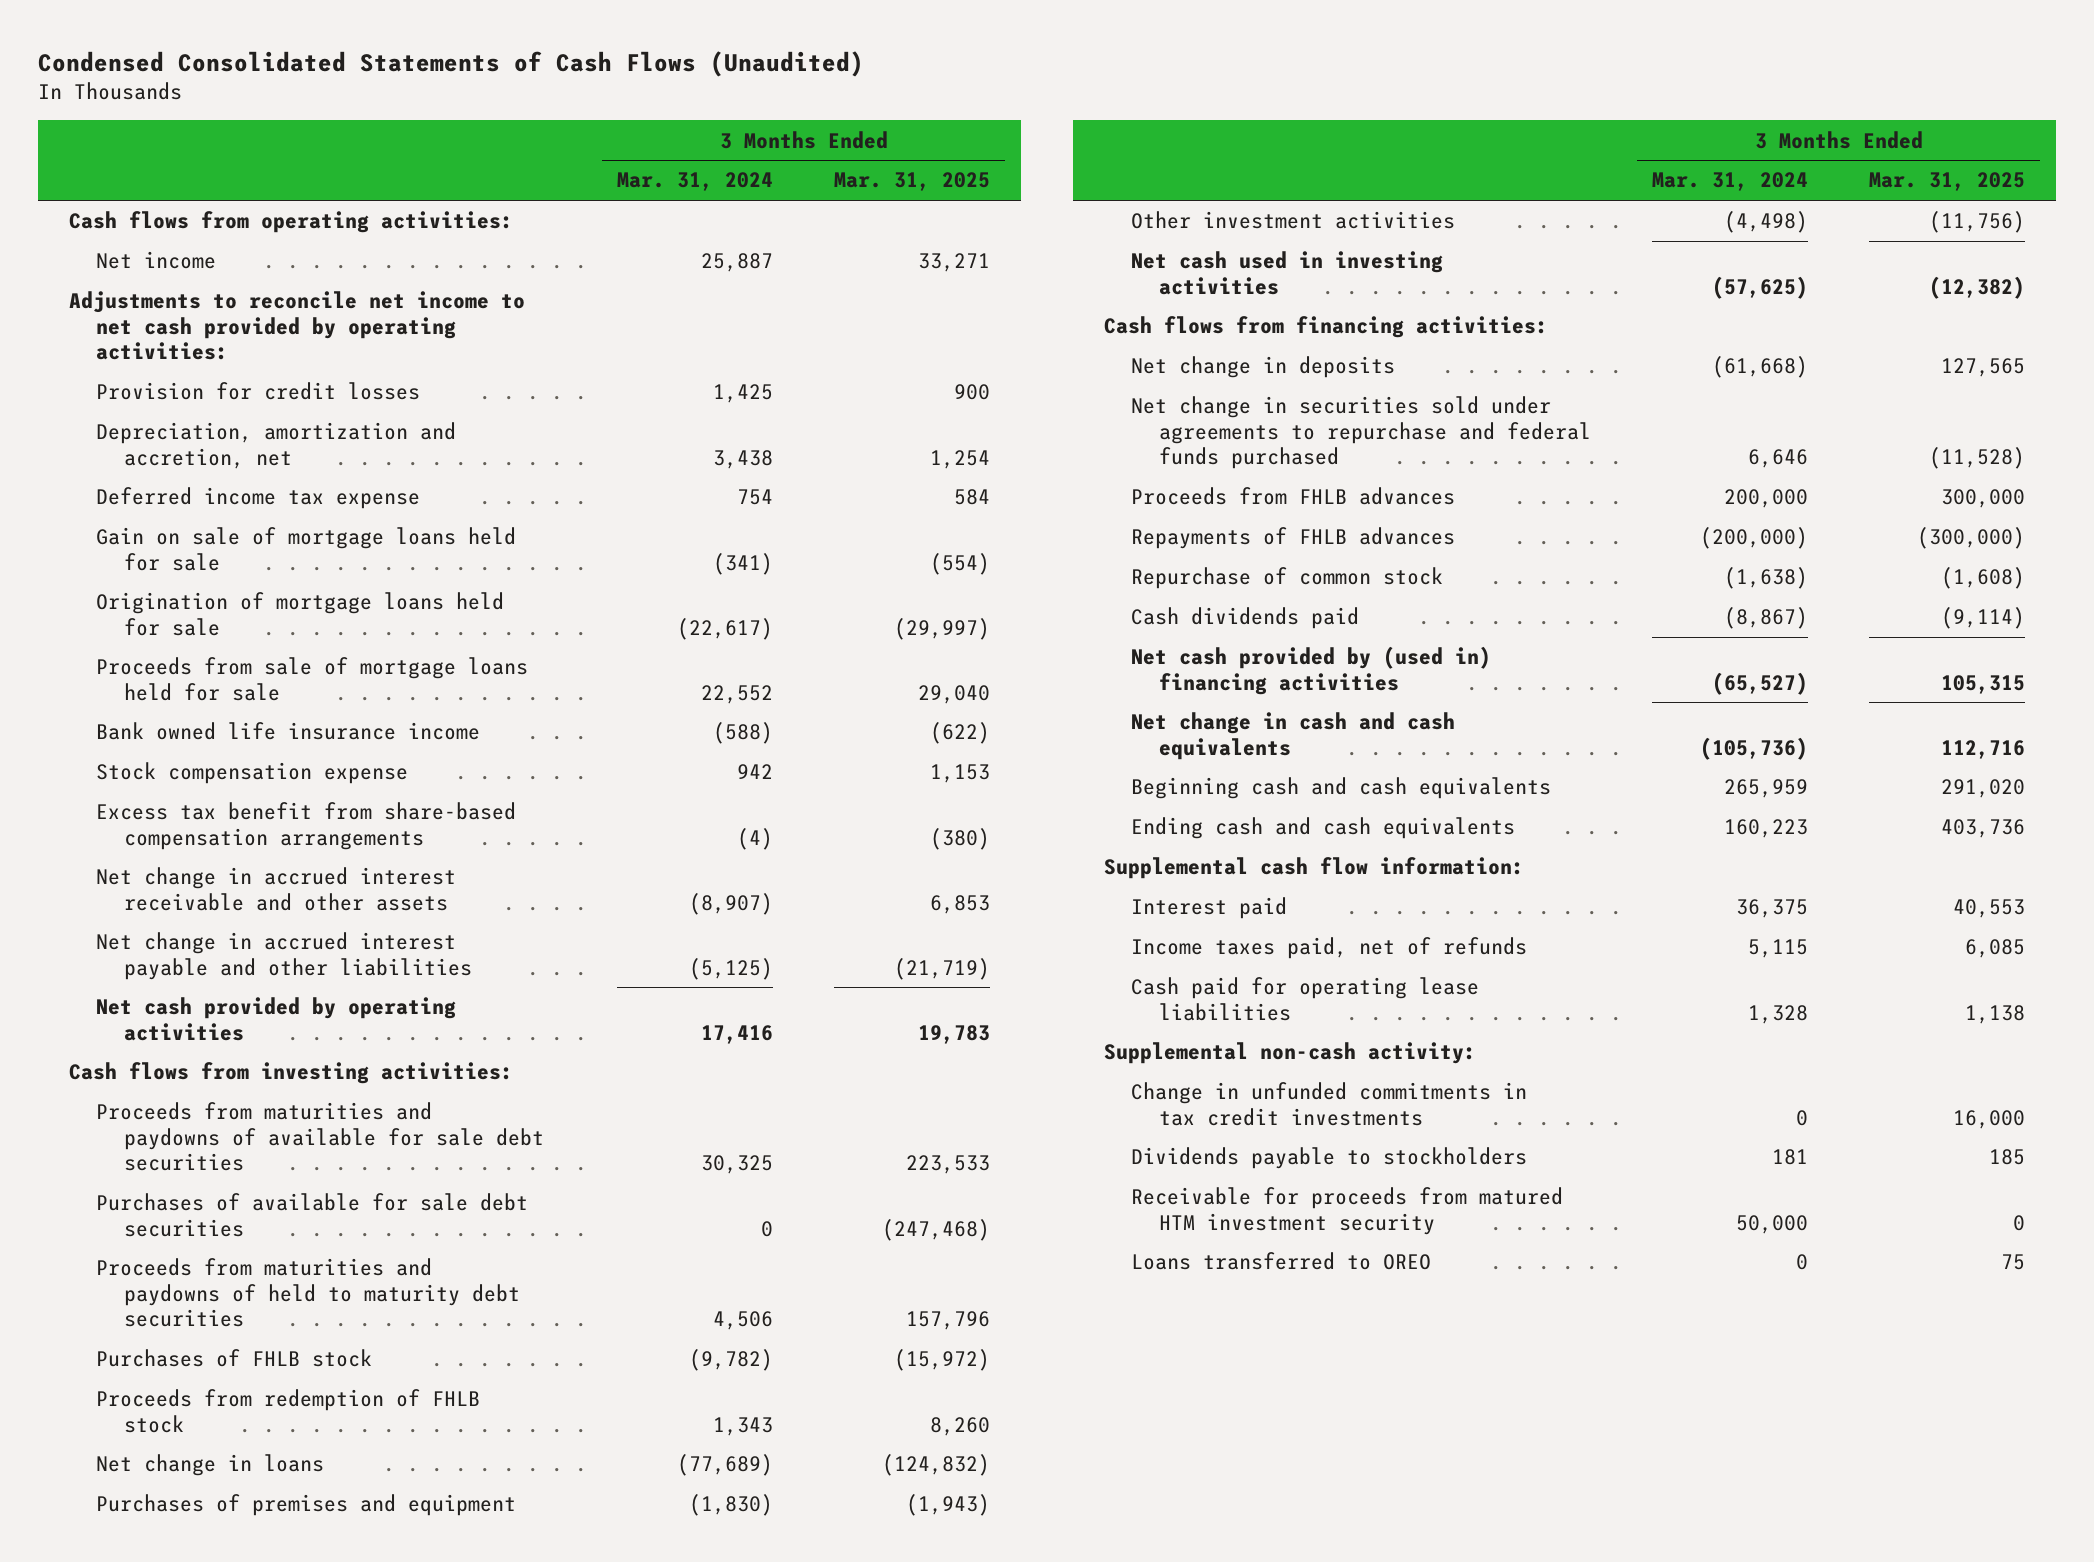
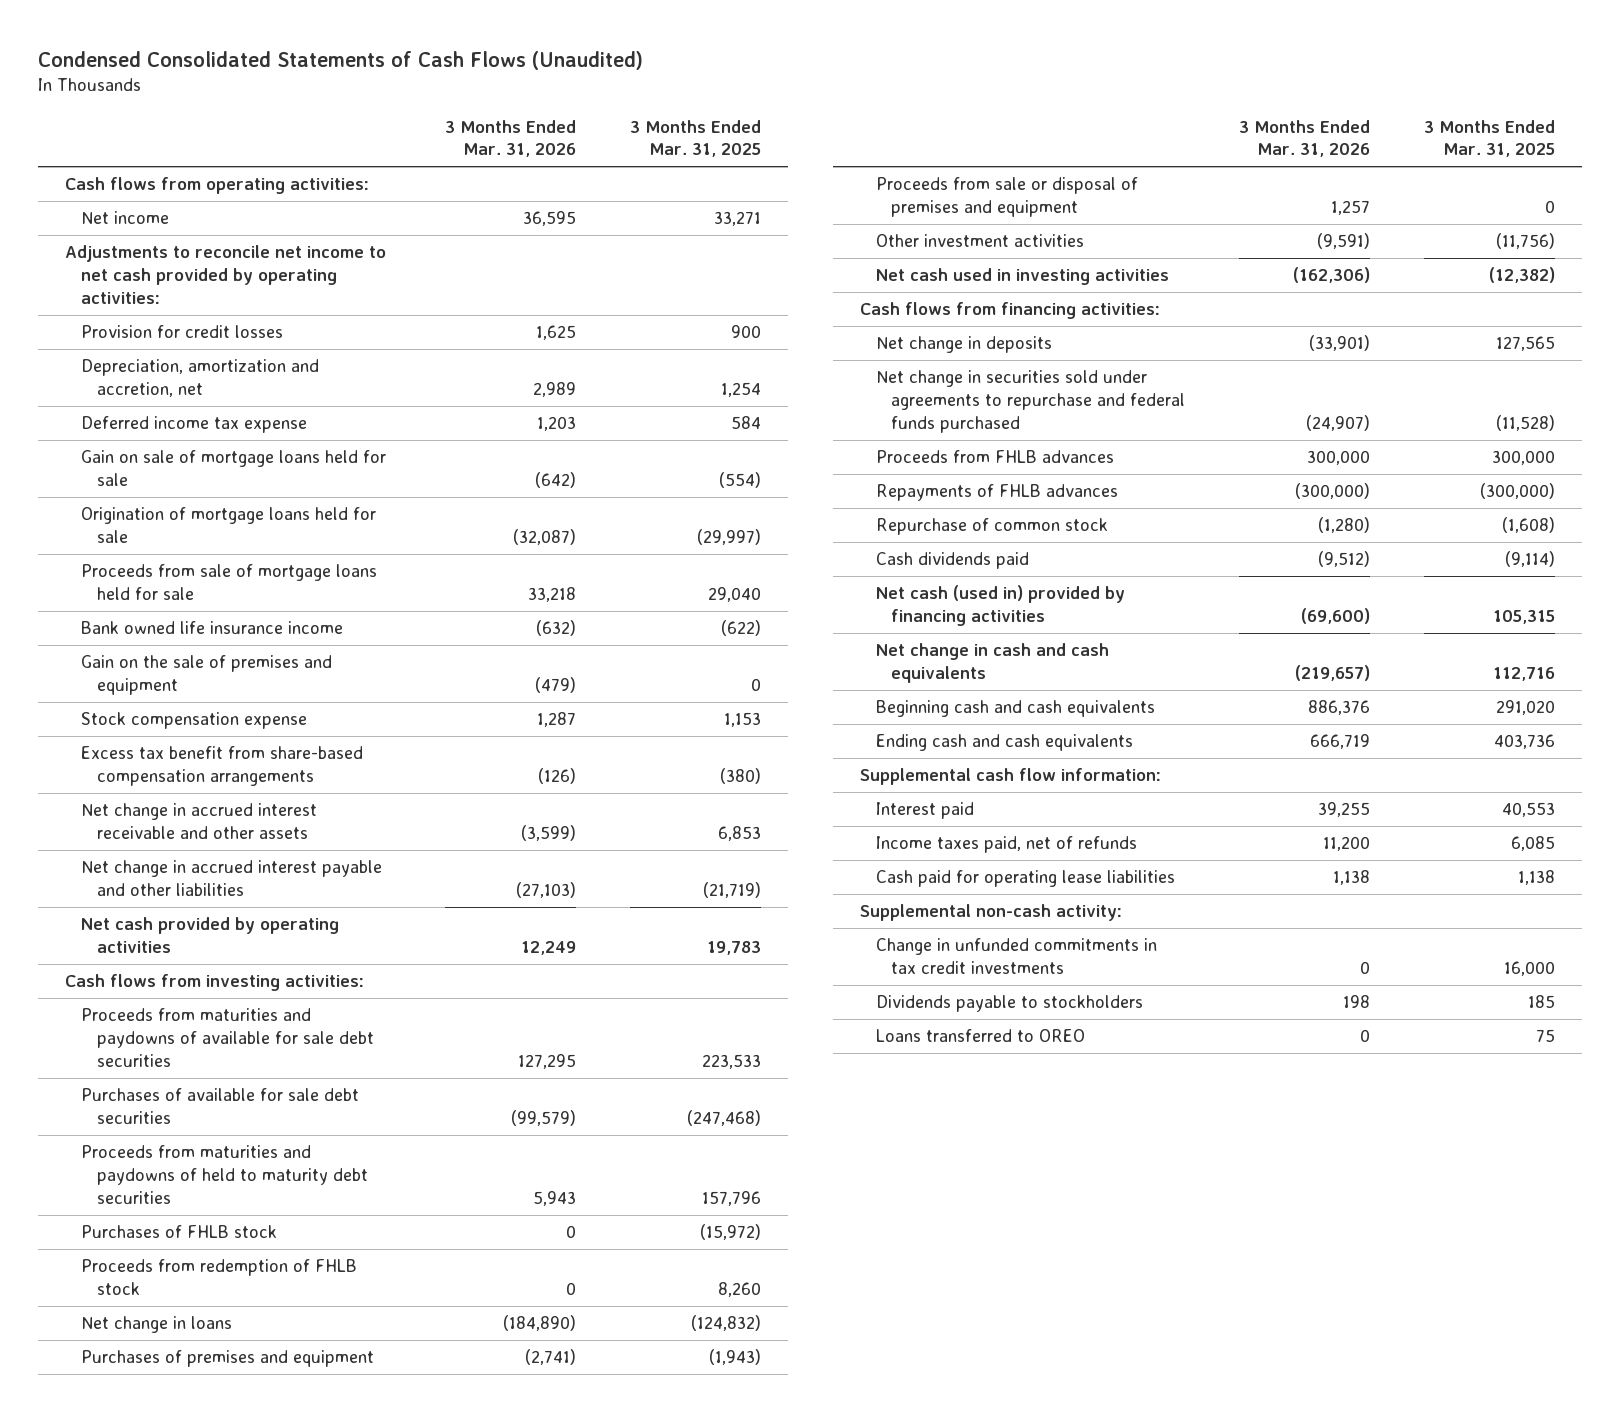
[617,172,774,192] Mar. 31, 2024 -> none
none -> [444,119,576,158] 3 Months Ended Mar. 31, 2026
none -> [81,655,333,696] Gain on the sale of premises and equipment
none -> [875,177,1138,218] Proceeds from sale or disposal of premises and equipment
[1131,646,1492,695] Net cash provided by (used in) financing activities -> [875,585,1125,627] Net cash (used in) provided by financing activities
[1131,1187,1564,1235] Receivable for proceeds from matured HTM investment security -> none

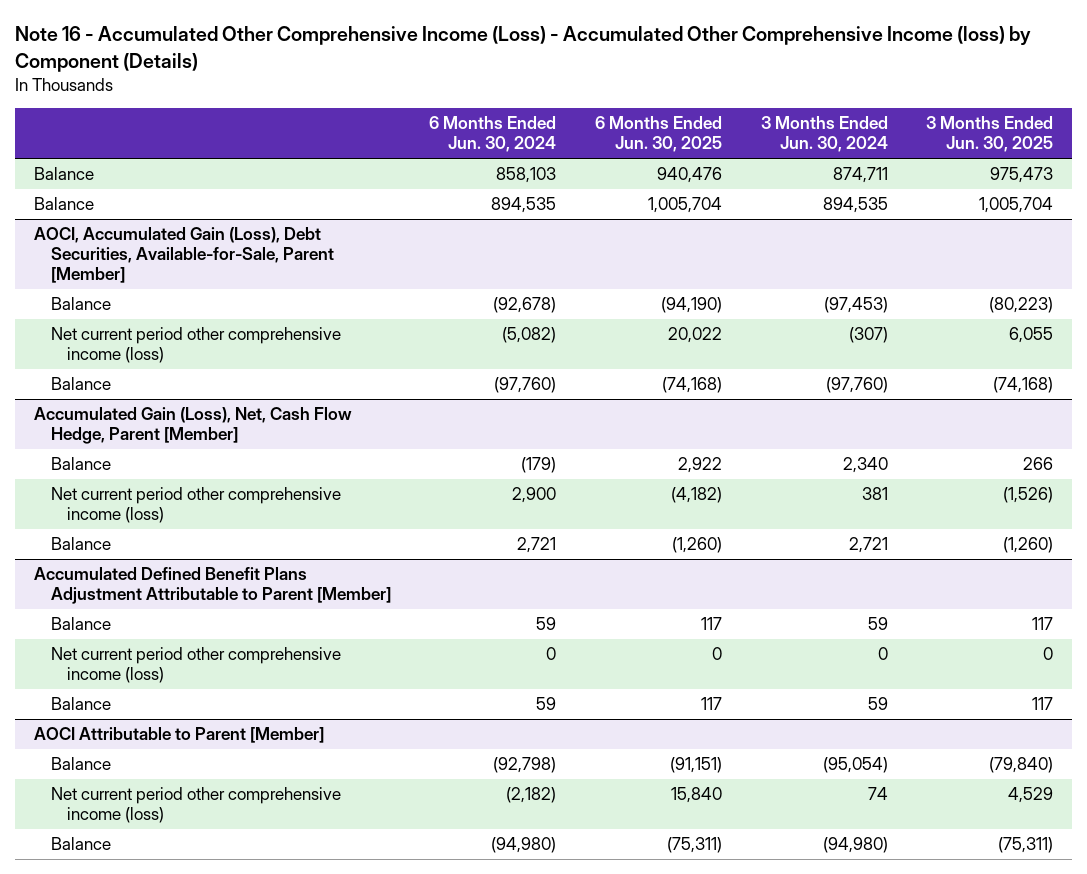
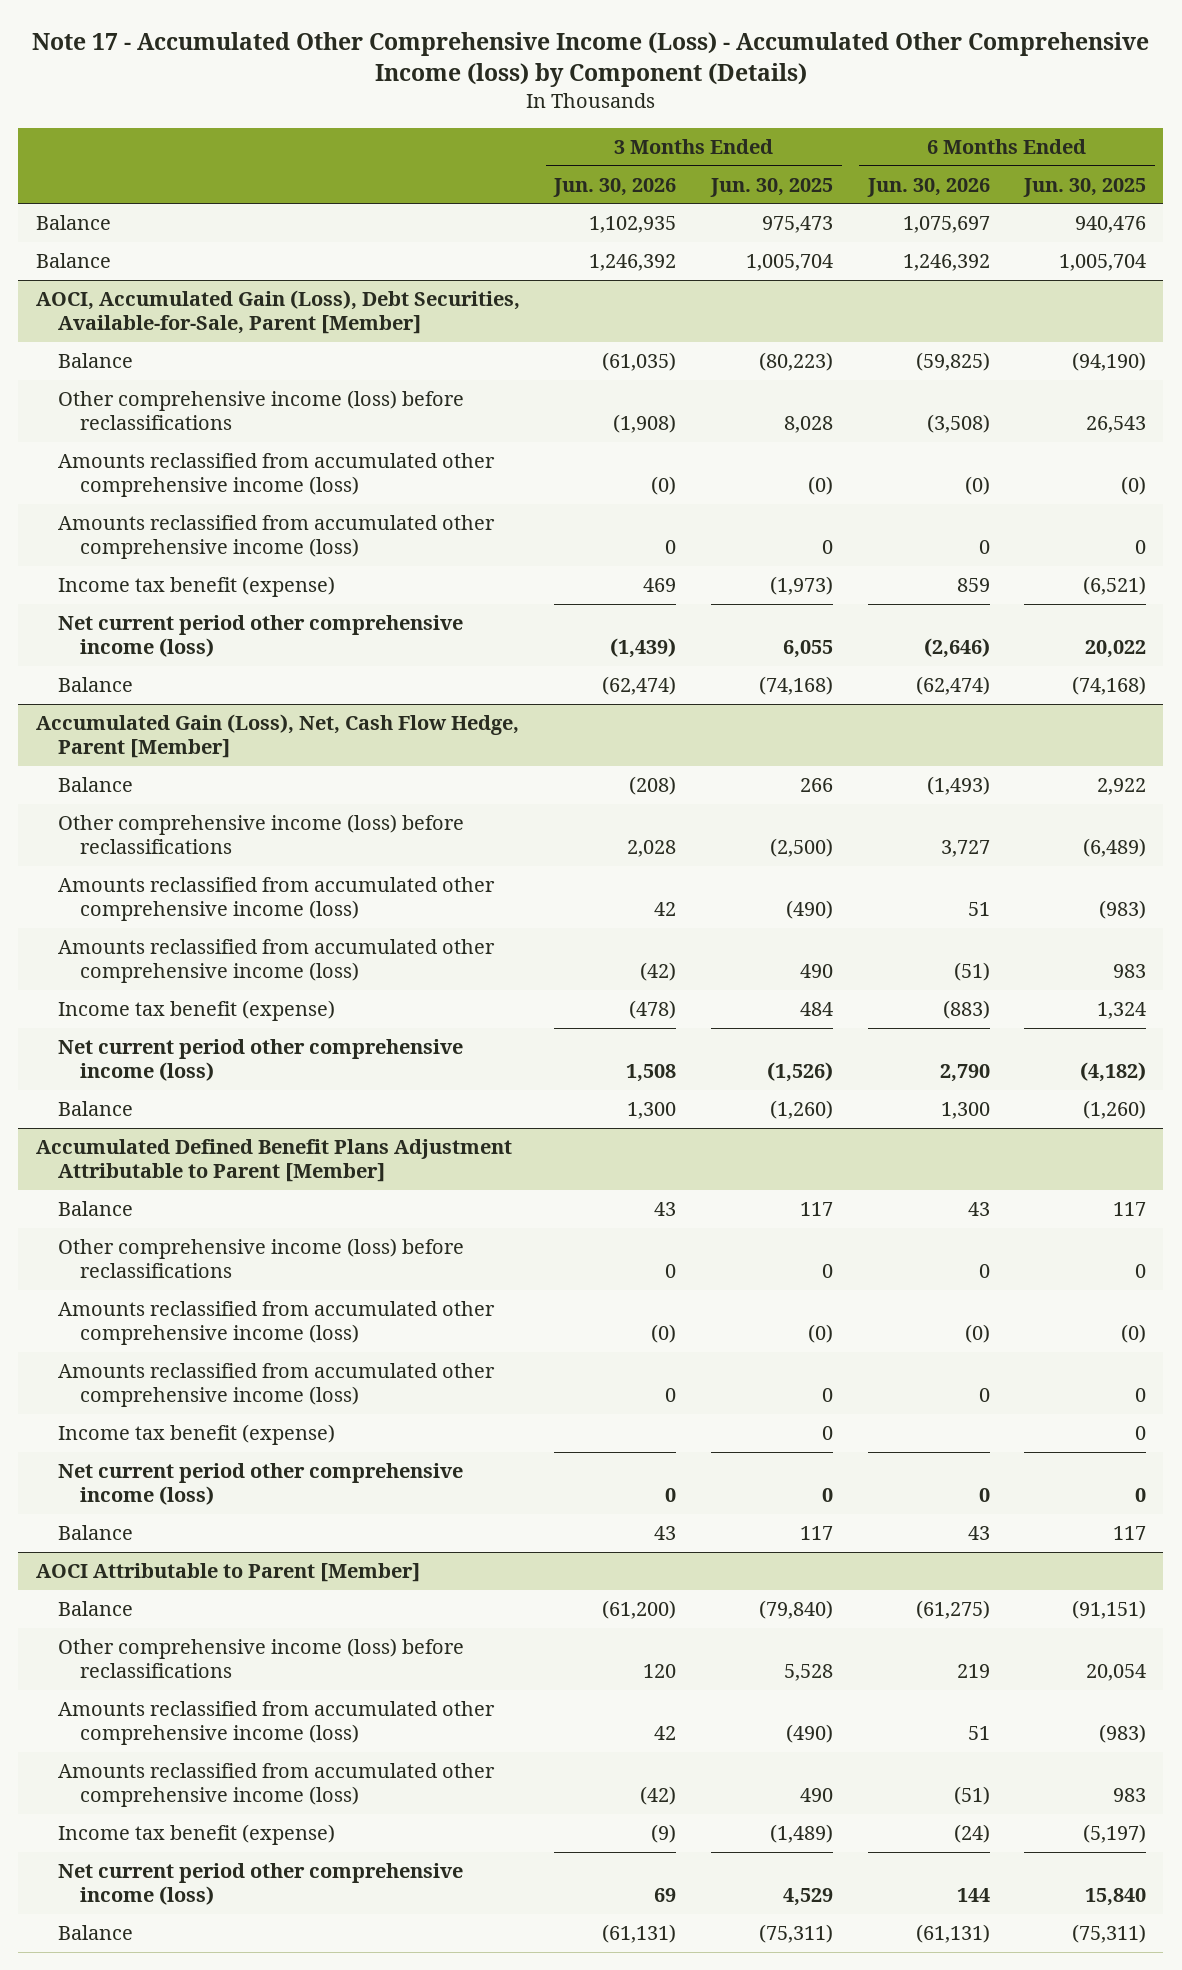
[14,26,1031,72] Note 16 - Accumulated Other Comprehensive Income (Loss) - Accumulated Other Comprehensive Income (loss) by Component (Details) -> [31,31,1149,87] Note 17 - Accumulated Other Comprehensive Income (Loss) - Accumulated Other Comprehensive Income (loss) by Component (Details)
[429,116,557,153] 6 Months Ended Jun. 30, 2024 -> none
[760,116,888,153] 3 Months Ended Jun. 30, 2024 -> none
none -> [553,177,677,197] Jun. 30, 2026
none -> [866,177,990,197] Jun. 30, 2026
none -> [58,390,465,430] Other comprehensive income (loss) before reclassifications
none -> [58,453,496,497] Amounts reclassified from accumulated other comprehensive income (loss)
none -> [58,515,496,559] Amounts reclassified from accumulated other comprehensive income (loss)
none -> [58,576,336,598] Income tax benefit (expense)
none -> [58,814,465,854] Other comprehensive income (loss) before reclassifications
none -> [58,877,496,921] Amounts reclassified from accumulated other comprehensive income (loss)
none -> [58,939,496,983] Amounts reclassified from accumulated other comprehensive income (loss)
none -> [58,1000,336,1022] Income tax benefit (expense)
none -> [58,1238,465,1278] Other comprehensive income (loss) before reclassifications
none -> [58,1301,496,1345] Amounts reclassified from accumulated other comprehensive income (loss)
none -> [58,1363,496,1407] Amounts reclassified from accumulated other comprehensive income (loss)
none -> [58,1424,336,1446] Income tax benefit (expense)
none -> [58,1638,465,1678] Other comprehensive income (loss) before reclassifications
none -> [58,1701,496,1745] Amounts reclassified from accumulated other comprehensive income (loss)
none -> [58,1763,496,1807] Amounts reclassified from accumulated other comprehensive income (loss)
none -> [58,1824,336,1846] Income tax benefit (expense)

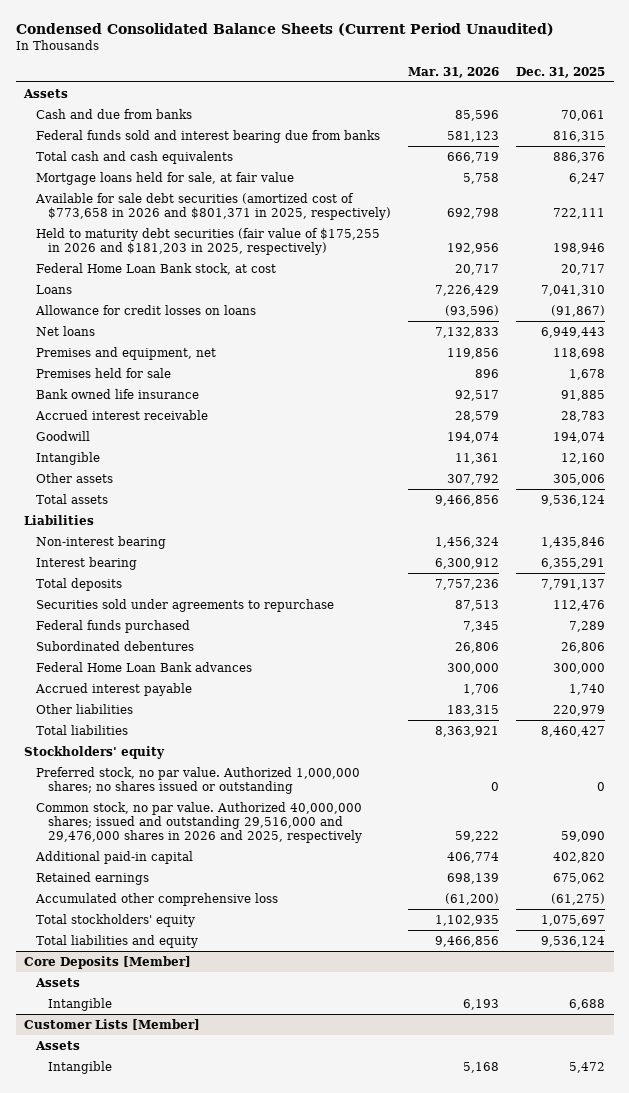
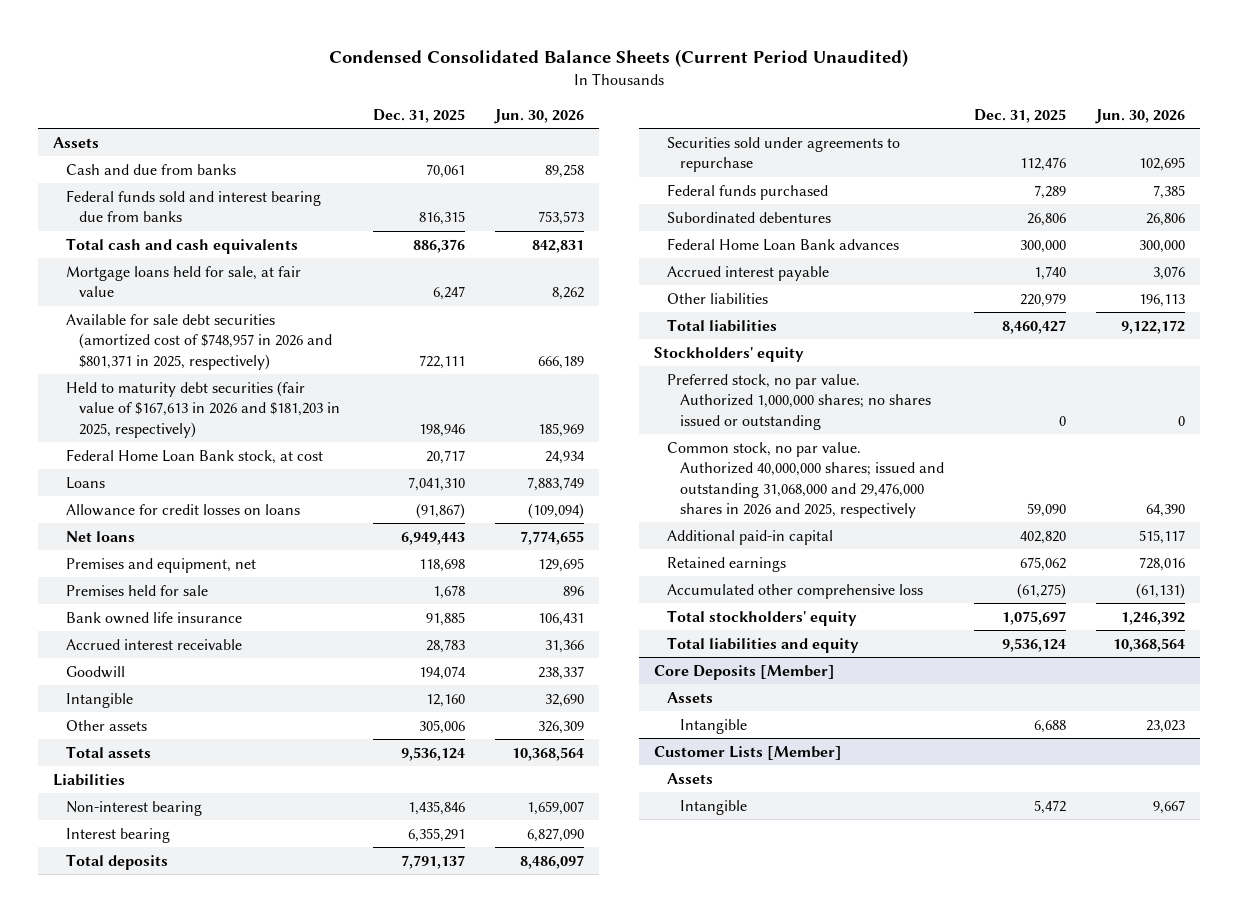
[407,66,499,78] Mar. 31, 2026 -> none
none -> [494,108,585,124] Jun. 30, 2026
[35,192,391,220] Available for sale debt securities (amortized cost of $773,658 in 2026 and $801,371 in 2025, respectively) -> [66,313,333,370] Available for sale debt securities (amortized cost of $748,957 in 2026 and $801,371 in 2025, respectively)
[36,227,381,255] Held to maturity debt securities (fair value of $175,255 in 2026 and $181,203 in 2025, respectively) -> [66,380,341,438] Held to maturity debt securities (fair value of $167,613 in 2026 and $181,203 in 2025, respectively)
[36,801,363,843] Common stock, no par value. Authorized 40,000,000 shares; issued and outstanding 29,516,000 and 29,476,000 shares in 2026 and 2025, respectively -> [667,441,945,518] Common stock, no par value. Authorized 40,000,000 shares; issued and outstanding 31,068,000 and 29,476,000 shares in 2026 and 2025, respectively

